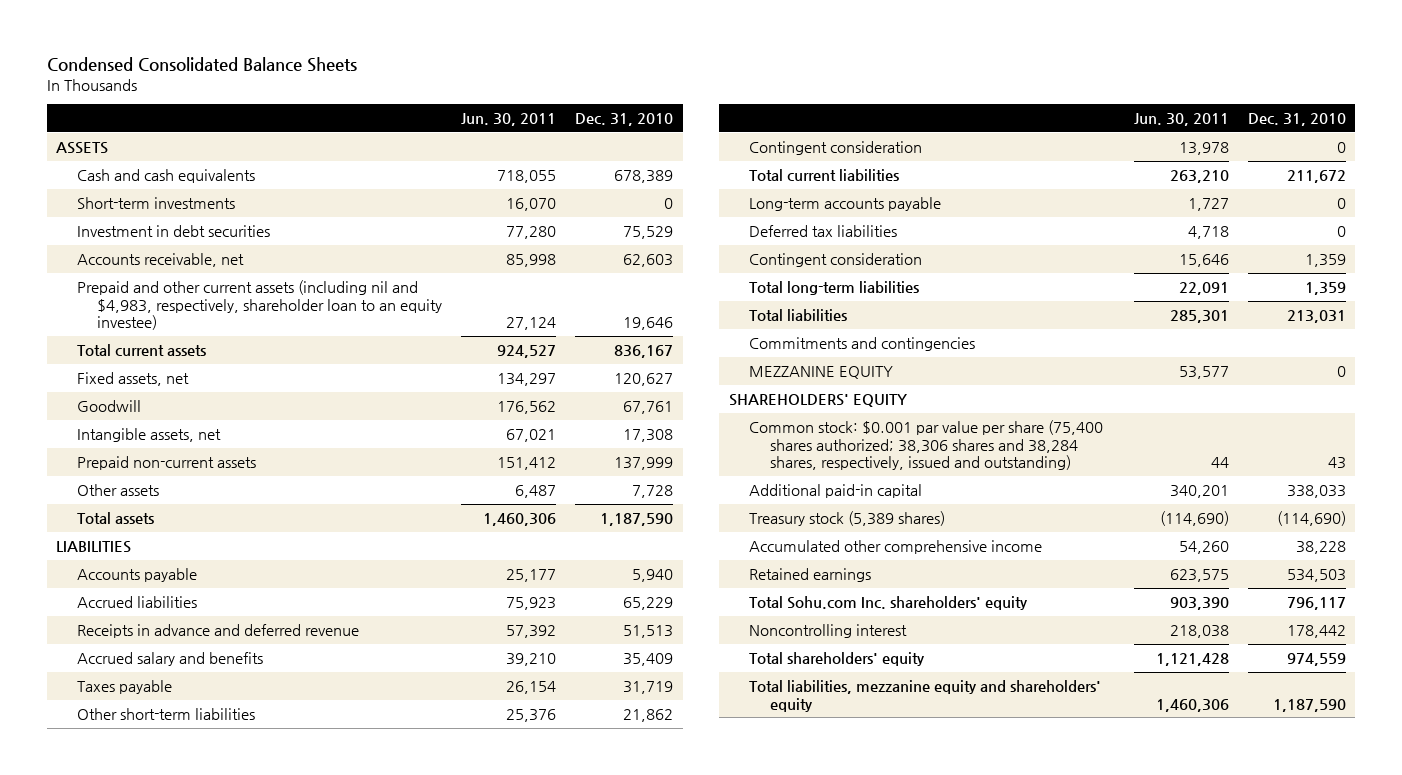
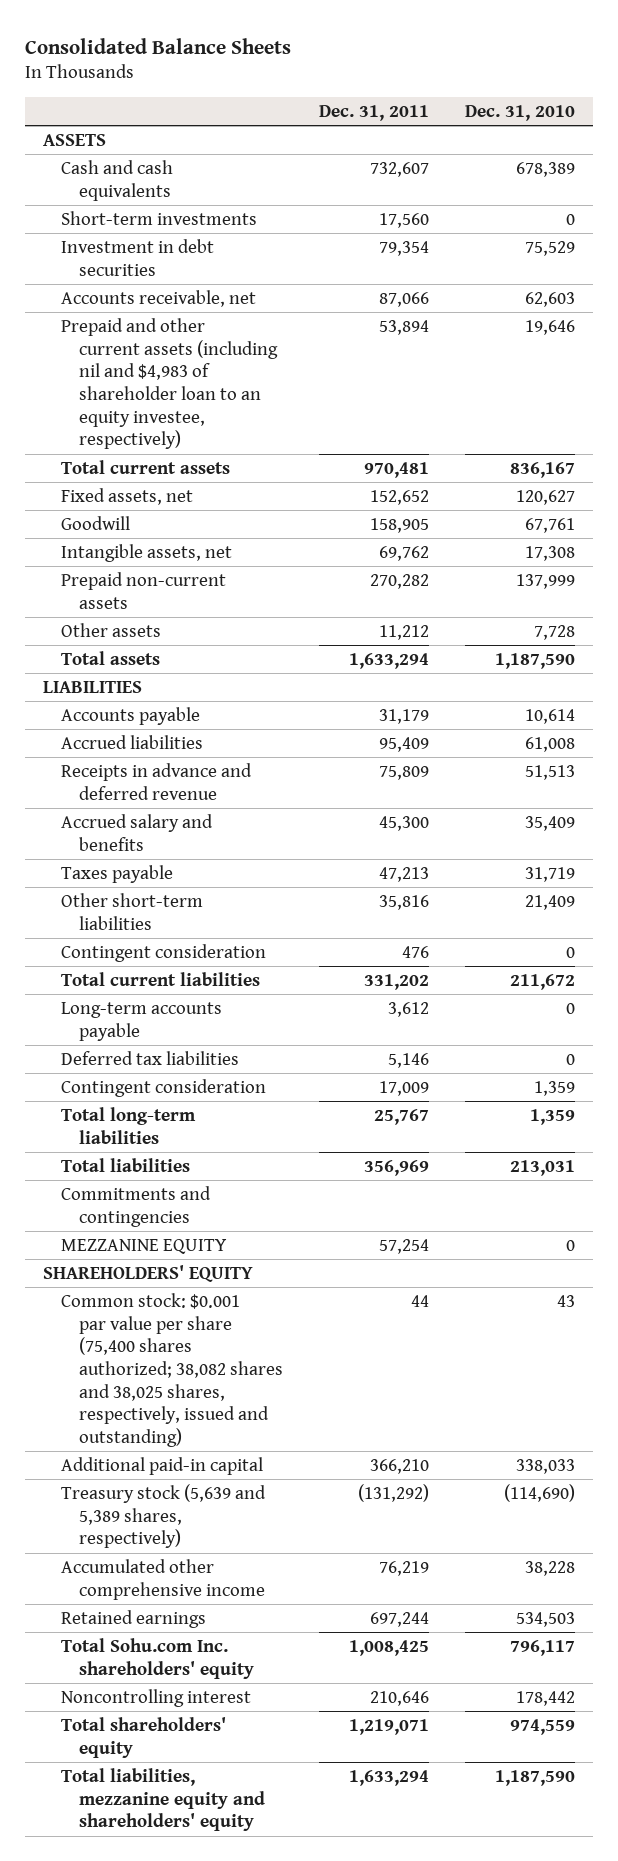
[46,56,357,72] Condensed Consolidated Balance Sheets -> [25,37,292,54] Consolidated Balance Sheets
[460,113,556,127] Jun. 30, 2011 -> none
none -> [318,104,429,121] Dec. 31, 2011
[76,279,442,331] Prepaid and other current assets (including nil and $4,983, respectively, shareholder loan to an equity investee) -> [61,317,279,450] Prepaid and other current assets (including nil and $4,983 of shareholder loan to an equity investee, respectively)
[632,568,674,582] 5,940 -> [524,708,575,724] 10,614
[623,596,674,610] 65,229 -> [524,736,575,752] 61,008
[623,708,674,722] 21,862 -> [524,894,575,910] 21,409
[749,419,1104,471] Common stock: $0.001 par value per share (75,400 shares authorized; 38,306 shares and 38,284 shares, respectively, issued and outstanding) -> [61,1292,284,1447] Common stock: $0.001 par value per share (75,400 shares authorized; 38,082 shares and 38,025 shares, respectively, issued and outstanding)
[749,510,946,526] Treasury stock (5,389 shares) -> [61,1483,267,1549] Treasury stock (5,639 and 5,389 shares, respectively)

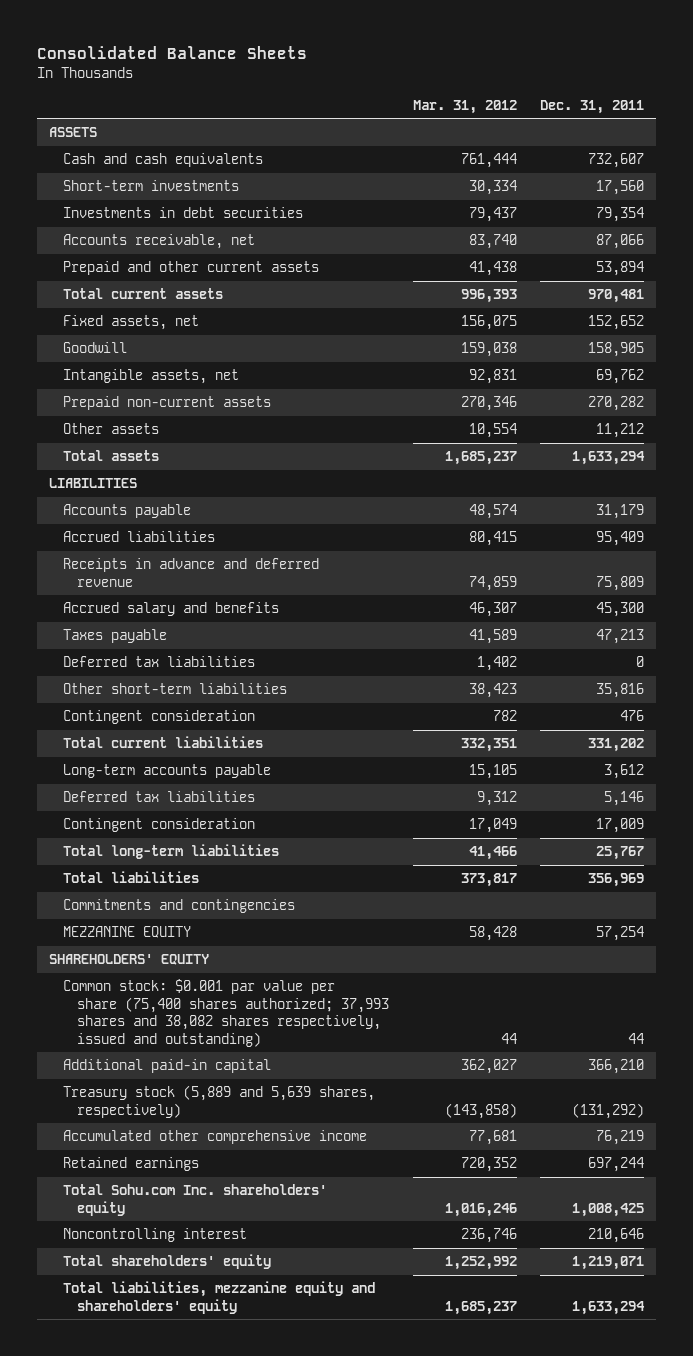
[464,104,575,121] Dec. 31, 2010 -> none
none -> [412,99,517,114] Mar. 31, 2012
[61,238,215,276] Investment in debt securities -> [63,207,304,219] Investments in debt securities
[61,317,279,450] Prepaid and other current assets (including nil and $4,983 of shareholder loan to an equity investee, respectively) -> [63,261,320,276] Prepaid and other current assets
none -> [63,656,256,668] Deferred tax liabilities
[61,1292,284,1447] Common stock: $0.001 par value per share (75,400 shares authorized; 38,082 shares and 38,025 shares, respectively, issued and outstanding) -> [63,979,390,1047] Common stock: $0.001 par value per share (75,400 shares authorized; 37,993 shares and 38,082 shares respectively, issued and outstanding)
[61,1483,267,1549] Treasury stock (5,639 and 5,389 shares, respectively) -> [63,1085,376,1118] Treasury stock (5,889 and 5,639 shares, respectively)

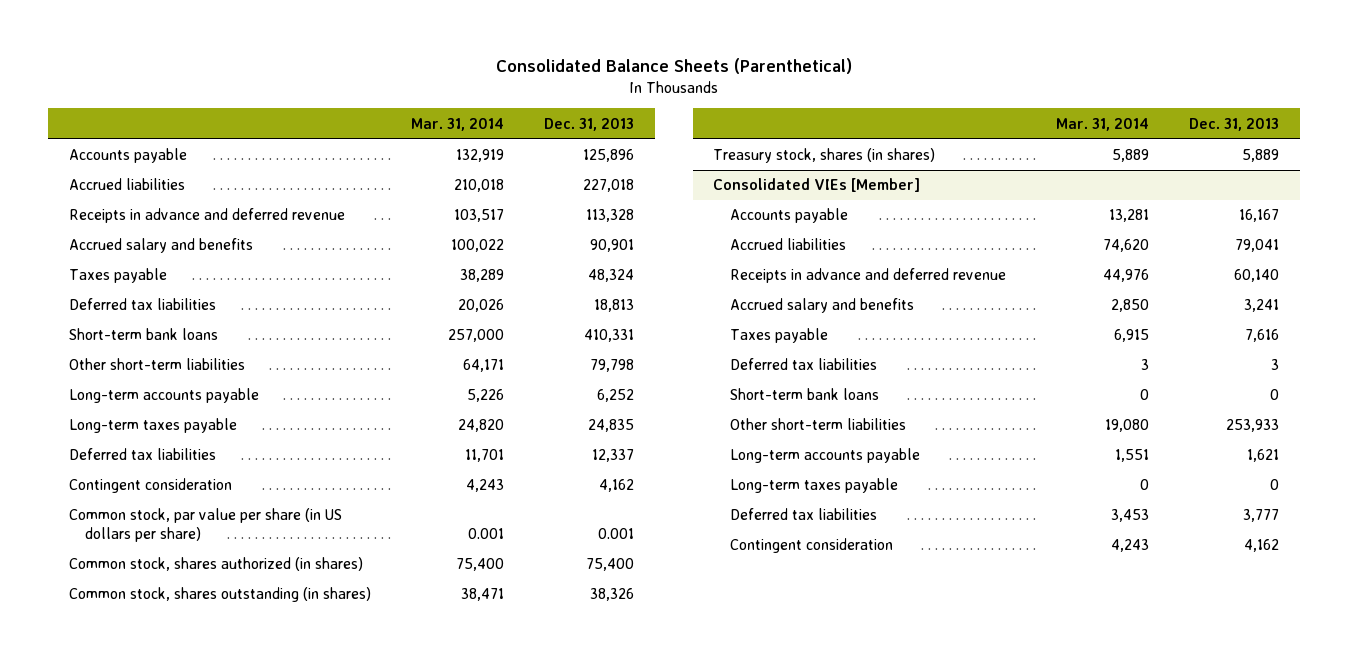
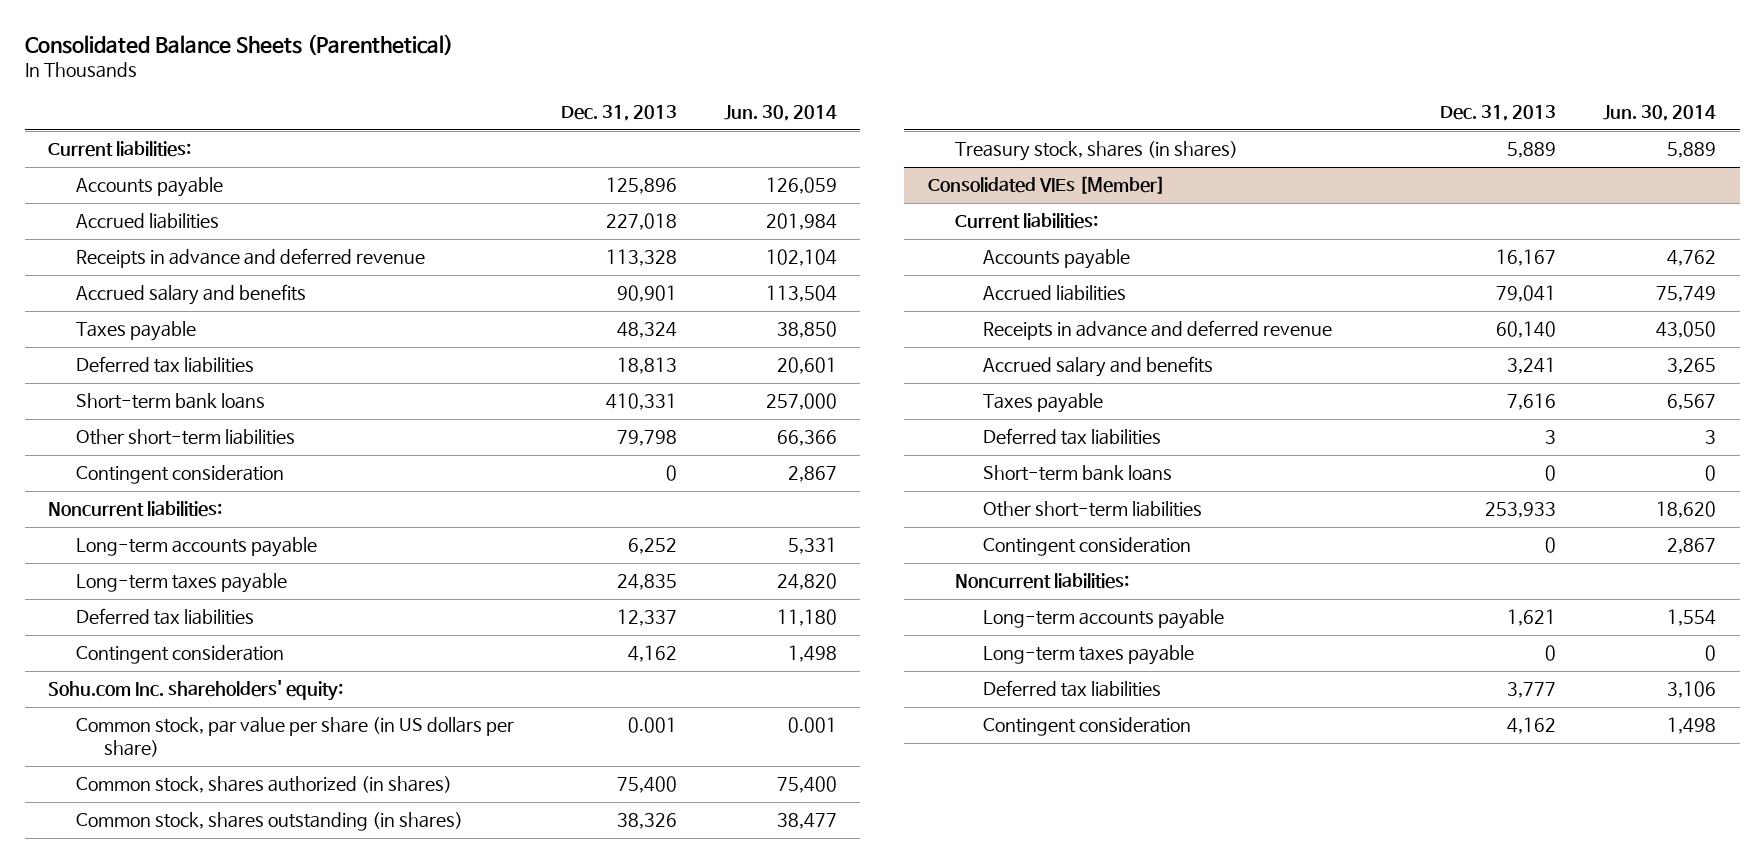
[411,117,505,131] Mar. 31, 2014 -> none
none -> [723,104,837,121] Jun. 30, 2014
none -> [48,141,192,158] Current liabilities:
none -> [75,465,284,485] Contingent consideration
none -> [48,501,223,518] Noncurrent liabilities:
none -> [48,680,344,702] Sohu.com Inc. shareholders' equity:
none -> [955,213,1099,230] Current liabilities:
none -> [983,537,1192,557] Contingent consideration
none -> [955,573,1130,590] Noncurrent liabilities:

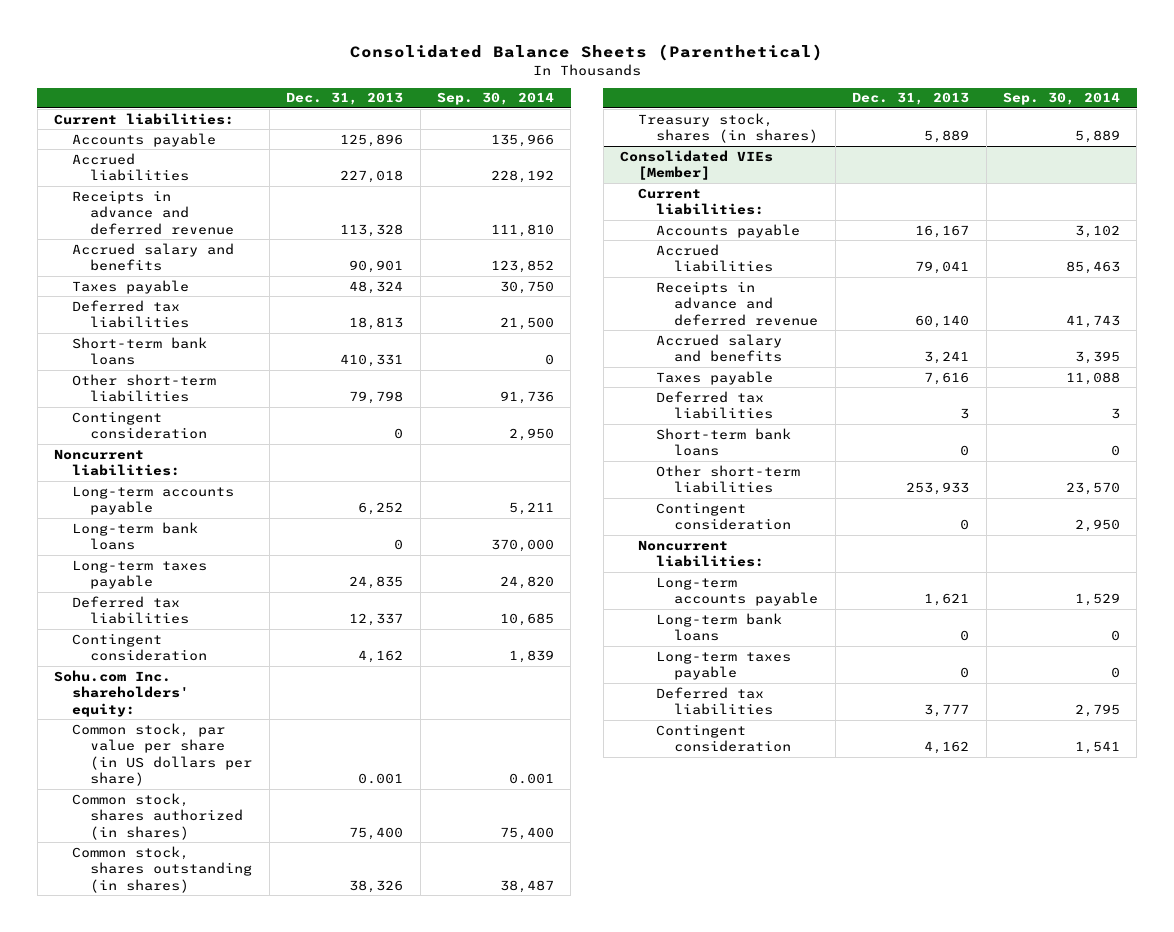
[723,104,837,121] Jun. 30, 2014 -> none
none -> [436,92,554,106] Sep. 30, 2014
none -> [72,521,199,551] Long-term bank loans
none -> [656,612,783,642] Long-term bank loans

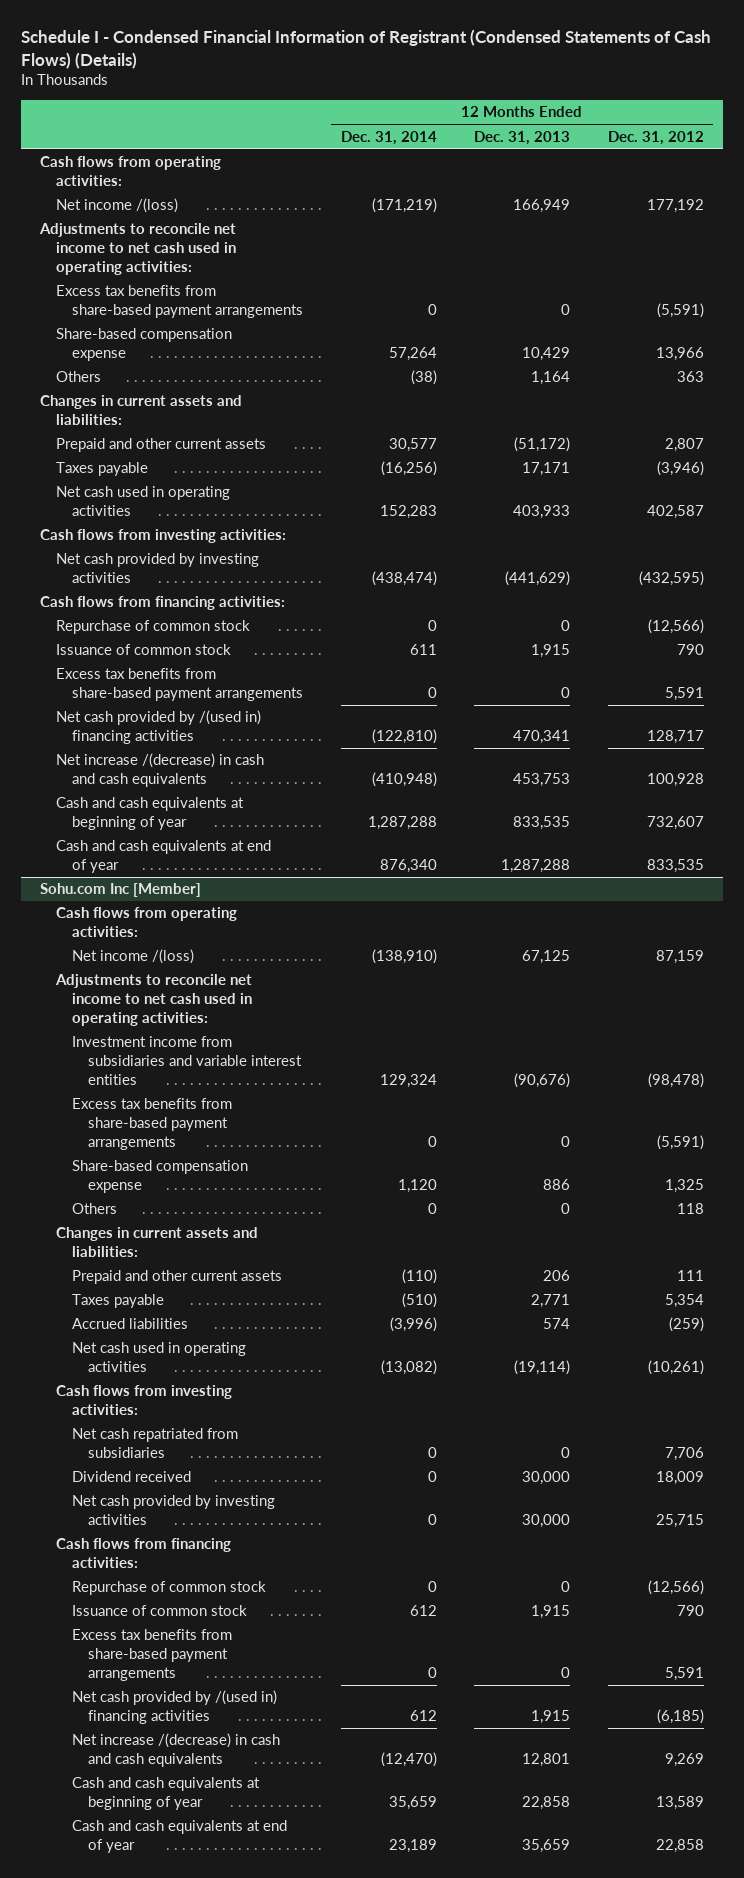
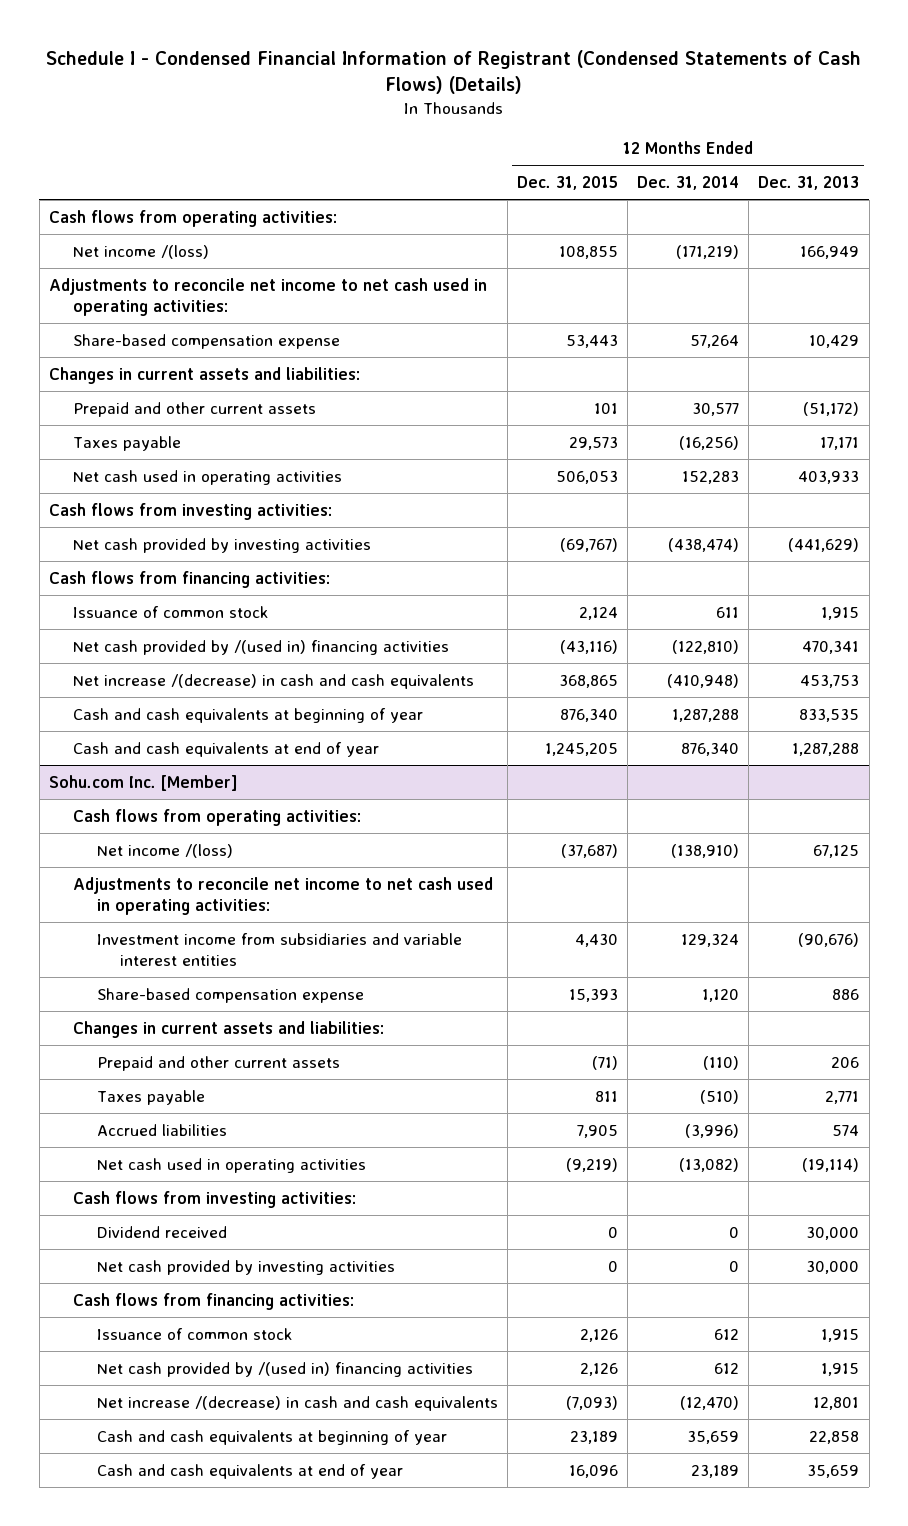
[607,130,704,145] Dec. 31, 2012 -> none
none -> [516,175,618,190] Dec. 31, 2015
[55,285,304,319] Excess tax benefits from share-based payment arrangements -> none
[55,371,101,383] Others -> none
[55,620,250,635] Repurchase of common stock -> none
[55,668,304,702] Excess tax benefits from share-based payment arrangements -> none
[39,883,201,898] Sohu.com Inc [Member] -> [48,774,238,791] Sohu.com Inc. [Member]
[72,1098,233,1150] Excess tax benefits from share-based payment arrangements -> none
[72,1203,118,1215] Others -> none
[72,1428,239,1459] Net cash repatriated from subsidiaries -> none
[72,1581,267,1596] Repurchase of common stock -> none
[72,1629,233,1681] Excess tax benefits from share-based payment arrangements -> none

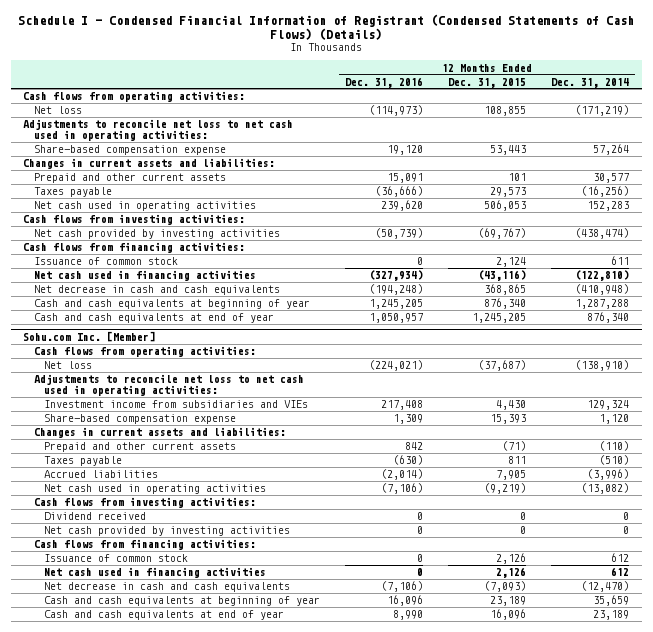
[758,175,860,190] Dec. 31, 2013 -> none
none -> [344,76,423,88] Dec. 31, 2016
[72,244,209,259] Net income /(loss) -> [33,106,82,115] Net loss
[48,277,487,317] Adjustments to reconcile net income to net cash used in operating activities: -> [23,119,294,142] Adjustments to reconcile net loss to net cash used in operating activities:
[72,639,449,655] Net cash provided by /(used in) financing activities -> [33,270,256,282] Net cash used in financing activities
[72,673,474,689] Net increase /(decrease) in cash and cash equivalents -> [33,285,280,296] Net decrease in cash and cash equivalents
[96,843,233,858] Net income /(loss) -> [43,361,92,370] Net loss
[72,876,493,916] Adjustments to reconcile net income to net cash used in operating activities: -> [33,374,304,397] Adjustments to reconcile net loss to net cash used in operating activities:
[96,932,462,967] Investment income from subsidiaries and variable interest entities -> [43,400,308,409] Investment income from subsidiaries and VIEs
[96,1361,473,1377] Net cash provided by /(used in) financing activities -> [43,567,266,579] Net cash used in financing activities
[96,1395,498,1411] Net increase /(decrease) in cash and cash equivalents -> [43,582,290,593] Net decrease in cash and cash equivalents

